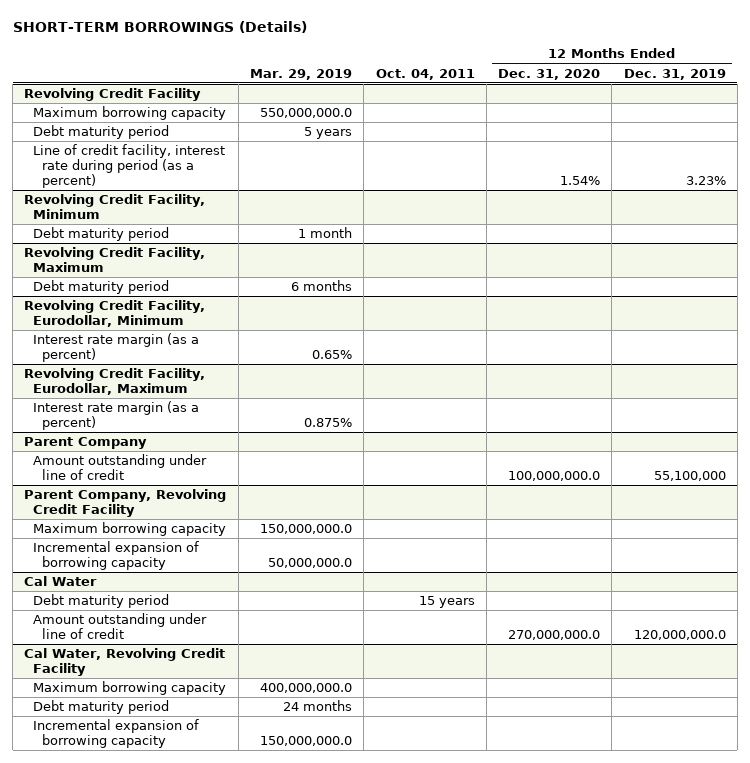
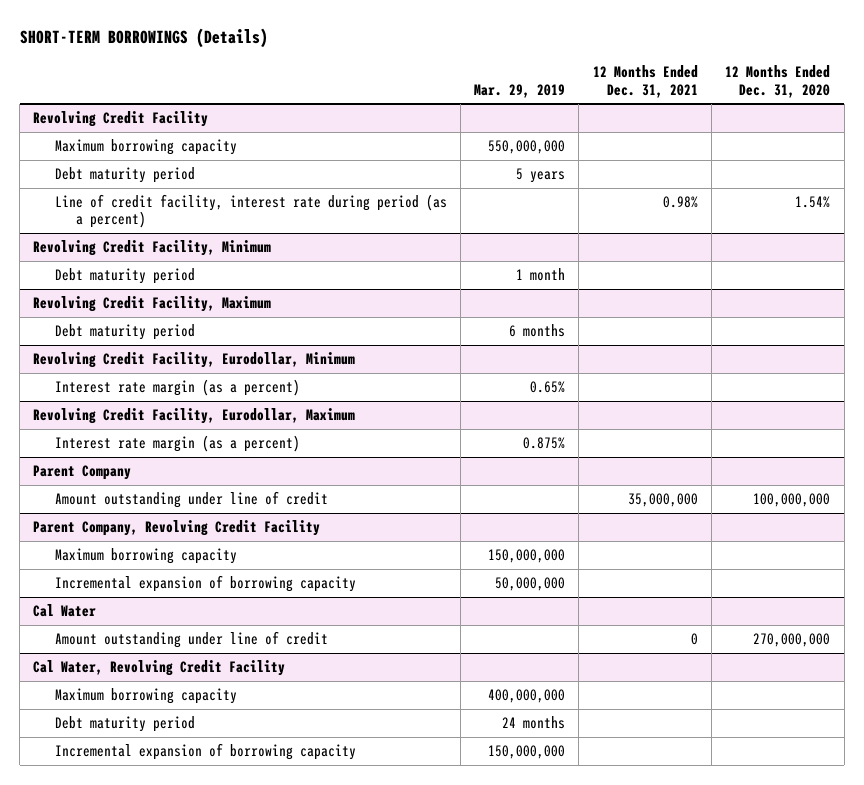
[375,68,475,80] Oct. 04, 2011 -> none
[623,68,726,80] Dec. 31, 2019 -> none
none -> [592,65,698,98] 12 Months Ended Dec. 31, 2021
[259,108,352,119] 550,000,000.0 -> [488,140,566,155] 550,000,000
[508,471,601,482] 100,000,000.0 -> [753,493,831,508] 100,000,000
[259,524,352,535] 150,000,000.0 -> [488,549,566,564] 150,000,000
[267,558,352,569] 50,000,000.0 -> [495,577,566,592] 50,000,000
[33,594,170,609] Debt maturity period -> none
[508,630,601,641] 270,000,000.0 -> [753,633,831,648] 270,000,000
[259,683,352,694] 400,000,000.0 -> [488,689,566,704] 400,000,000
[259,736,352,747] 150,000,000.0 -> [488,745,566,760] 150,000,000

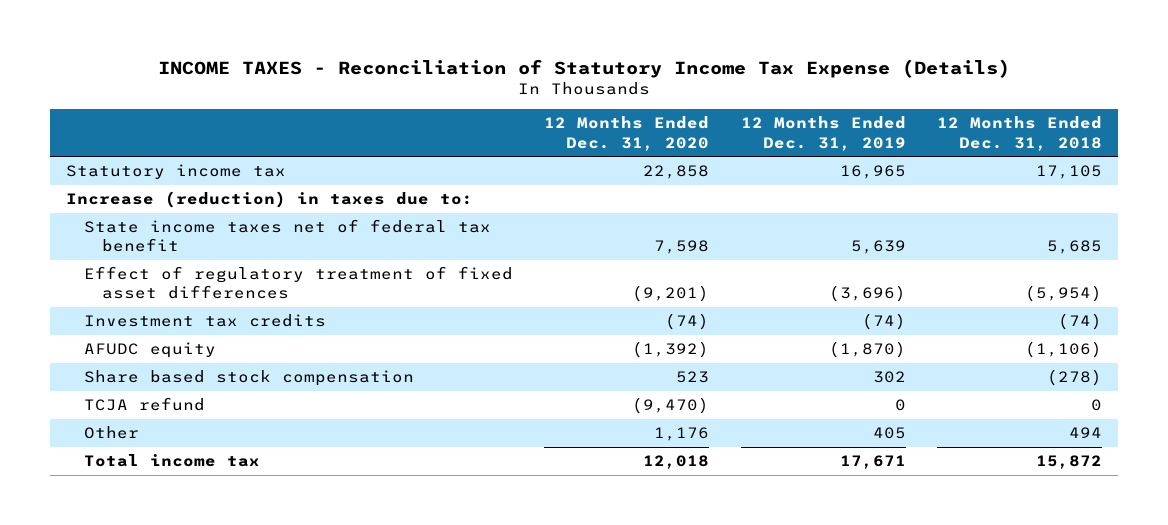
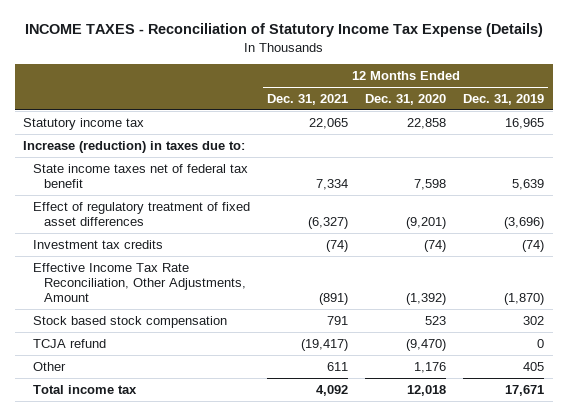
[937,116,1103,151] 12 Months Ended Dec. 31, 2018 -> none
none -> [267,93,349,105] Dec. 31, 2021
[84,342,217,359] AFUDC equity -> [33,262,246,302] Effective Income Tax Rate Reconciliation, Other Adjustments, Amount
[84,370,415,387] Share based stock compensation -> [33,315,228,328] Stock based stock compensation

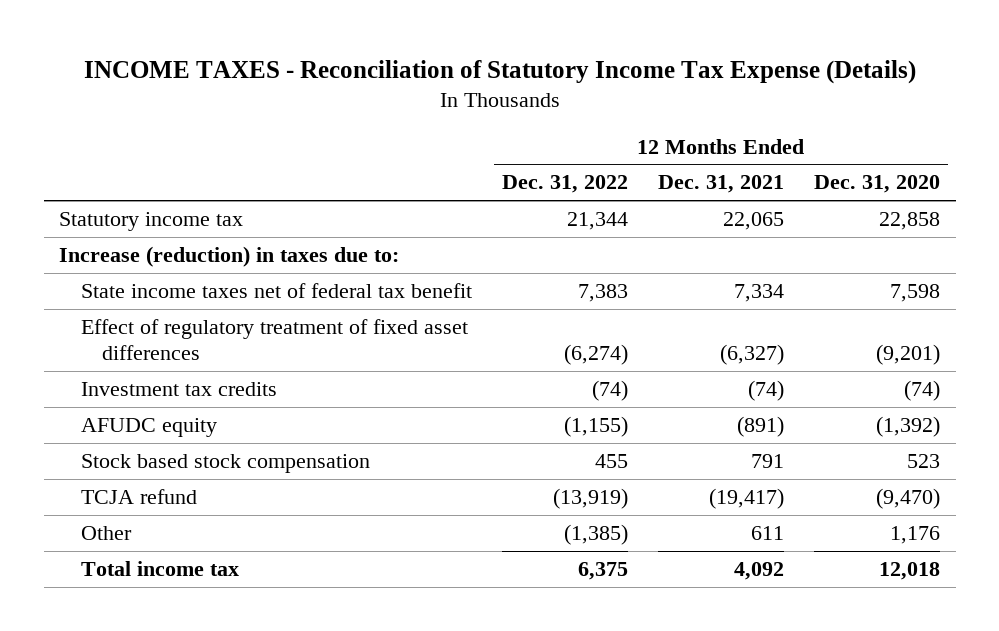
[463,93,545,105] Dec. 31, 2019 -> none
none -> [501,175,628,194] Dec. 31, 2022
[33,262,246,302] Effective Income Tax Rate Reconciliation, Other Adjustments, Amount -> [80,417,217,437] AFUDC equity

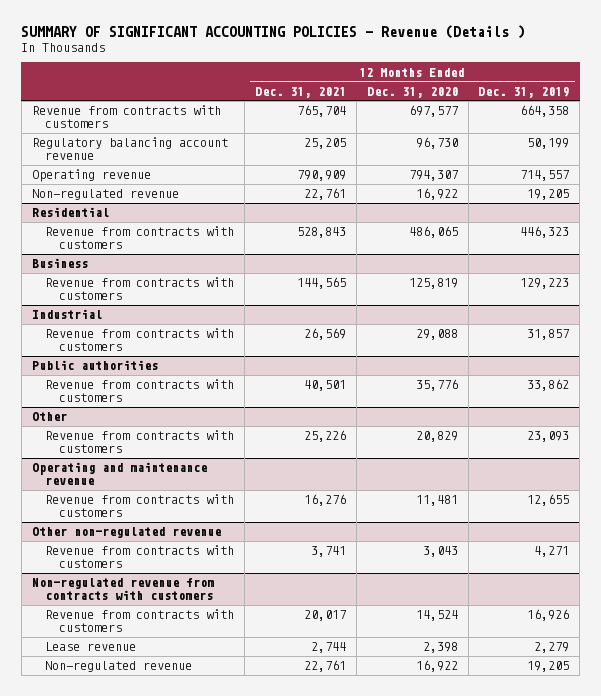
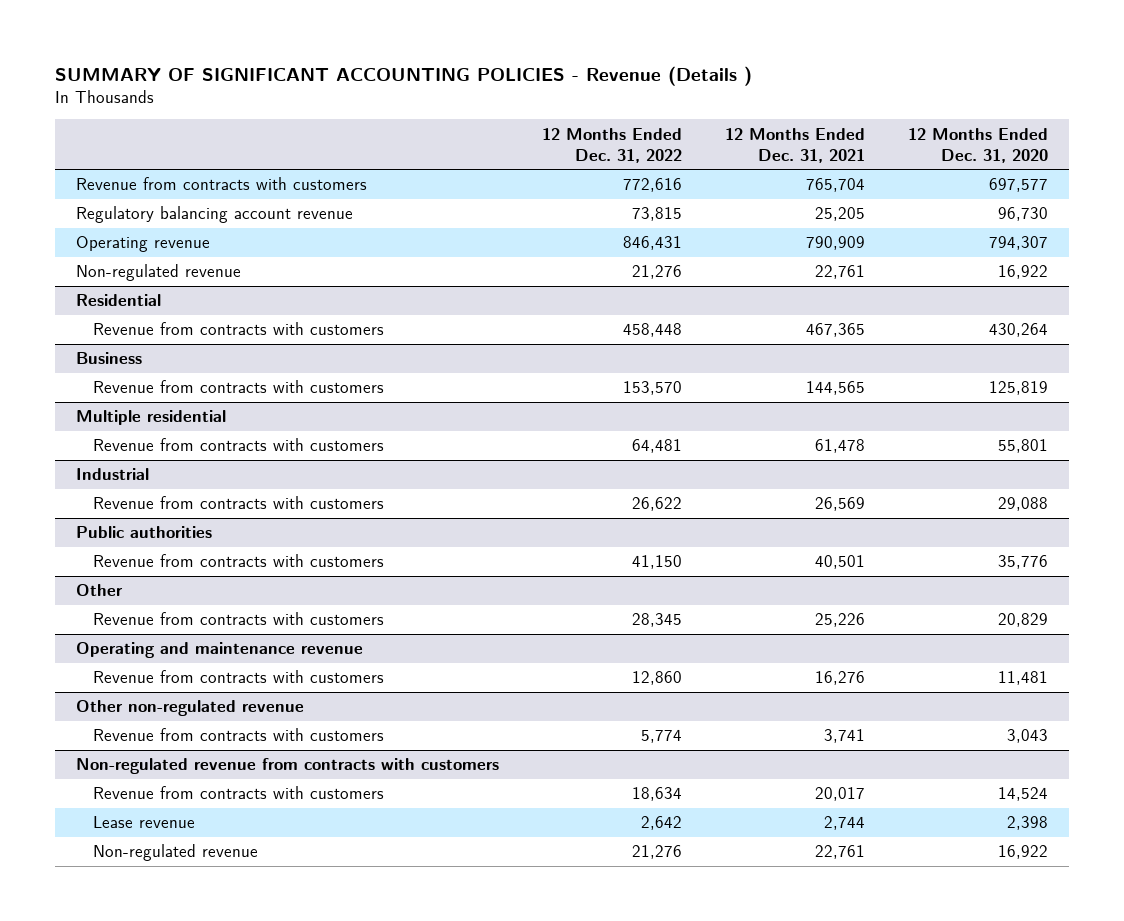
[478,86,570,98] Dec. 31, 2019 -> none
none -> [542,127,683,163] 12 Months Ended Dec. 31, 2022
[296,227,346,239] 528,843 -> [805,323,865,338] 467,365
[408,226,458,239] 486,065 -> [988,323,1048,338] 430,264
none -> [76,410,227,426] Multiple residential
none -> [93,438,385,452] Revenue from contracts with customers

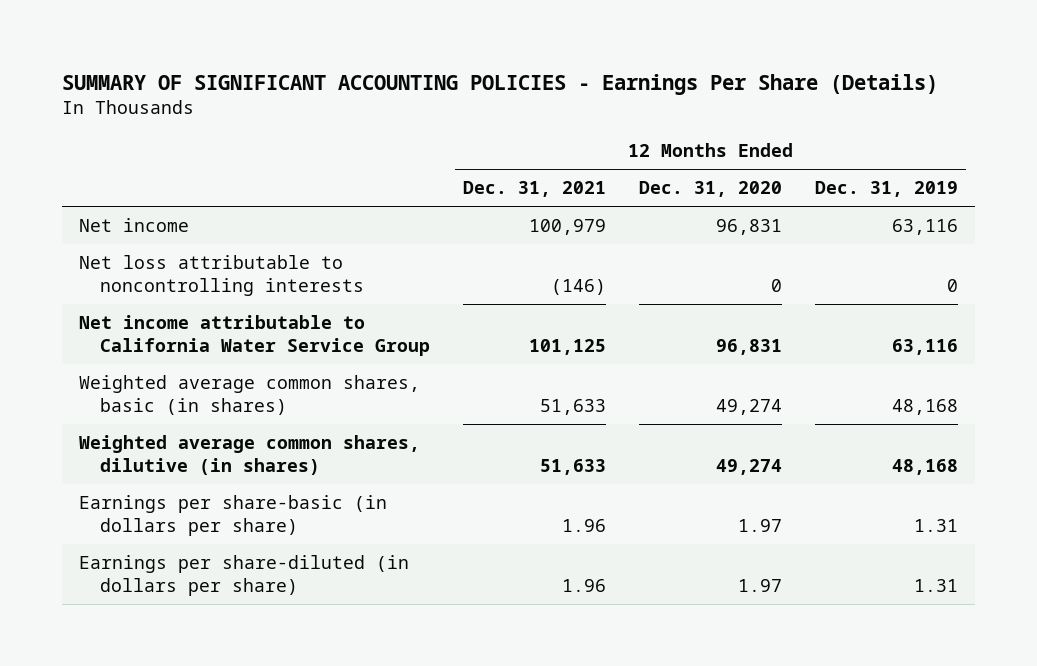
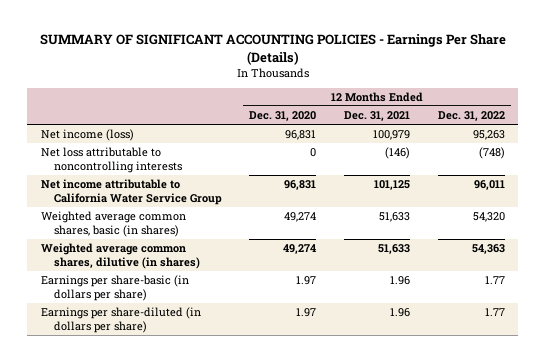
[815,180,959,197] Dec. 31, 2019 -> none
none -> [437,111,505,122] Dec. 31, 2022
[78,217,189,232] Net income -> [40,129,134,142] Net income (loss)

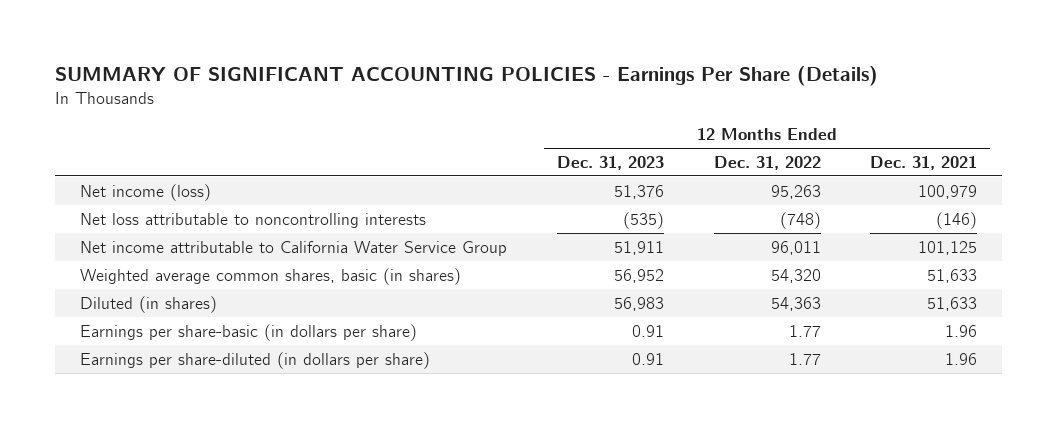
[249,111,317,122] Dec. 31, 2020 -> none
none -> [556,155,664,170] Dec. 31, 2023
[40,243,200,270] Weighted average common shares, dilutive (in shares) -> [79,295,217,313] Diluted (in shares)

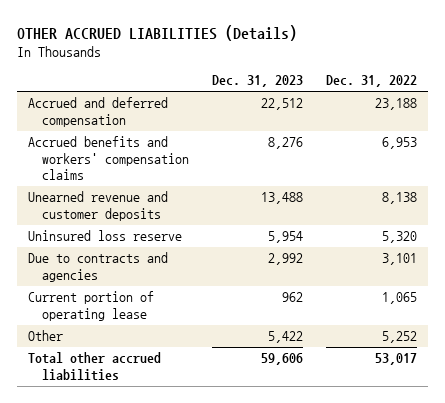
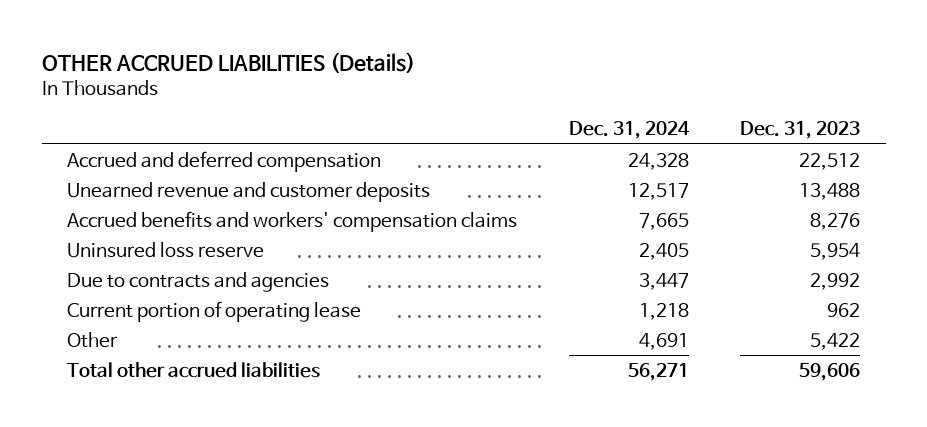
[326,75,418,88] Dec. 31, 2022 -> none
none -> [568,121,690,140] Dec. 31, 2024
[28,136,190,181] Accrued benefits and workers' compensation claims -> [67,210,518,232] Accrued benefits and workers' compensation claims

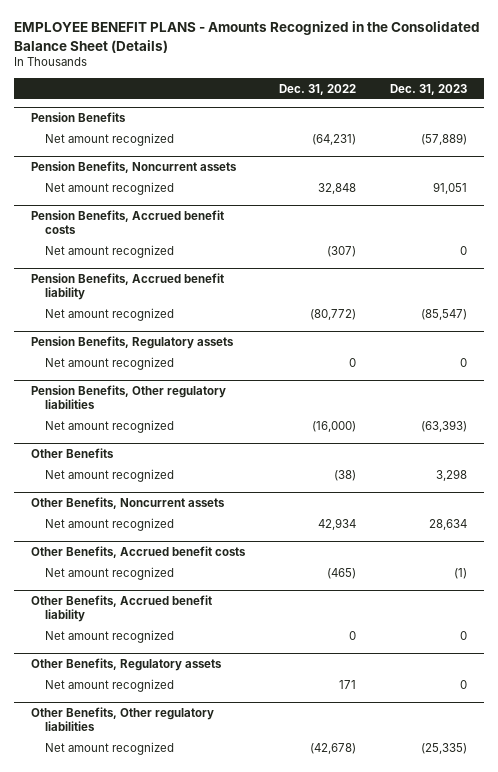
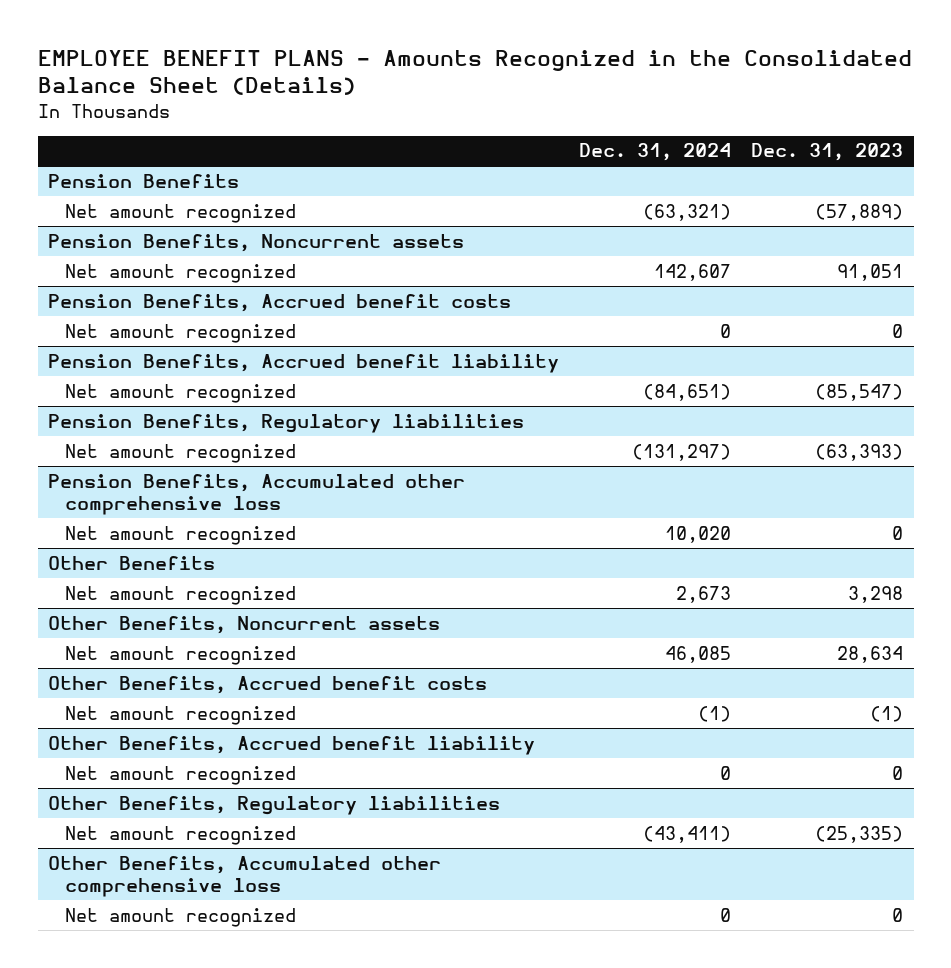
[279,83,357,95] Dec. 31, 2022 -> none
none -> [579,143,732,162] Dec. 31, 2024
[31,335,235,349] Pension Benefits, Regulatory assets -> none
[44,356,174,370] Net amount recognized -> none
[31,384,227,409] Pension Benefits, Other regulatory liabilities -> [47,413,524,433] Pension Benefits, Regulatory liabilities
none -> [47,473,465,516] Pension Benefits, Accumulated other comprehensive loss
none -> [64,525,296,545] Net amount recognized
[31,657,223,671] Other Benefits, Regulatory assets -> none
[44,678,174,692] Net amount recognized -> none
[31,706,215,731] Other Benefits, Other regulatory liabilities -> [47,795,500,815] Other Benefits, Regulatory liabilities
none -> [47,855,441,898] Other Benefits, Accumulated other comprehensive loss
none -> [64,907,296,927] Net amount recognized

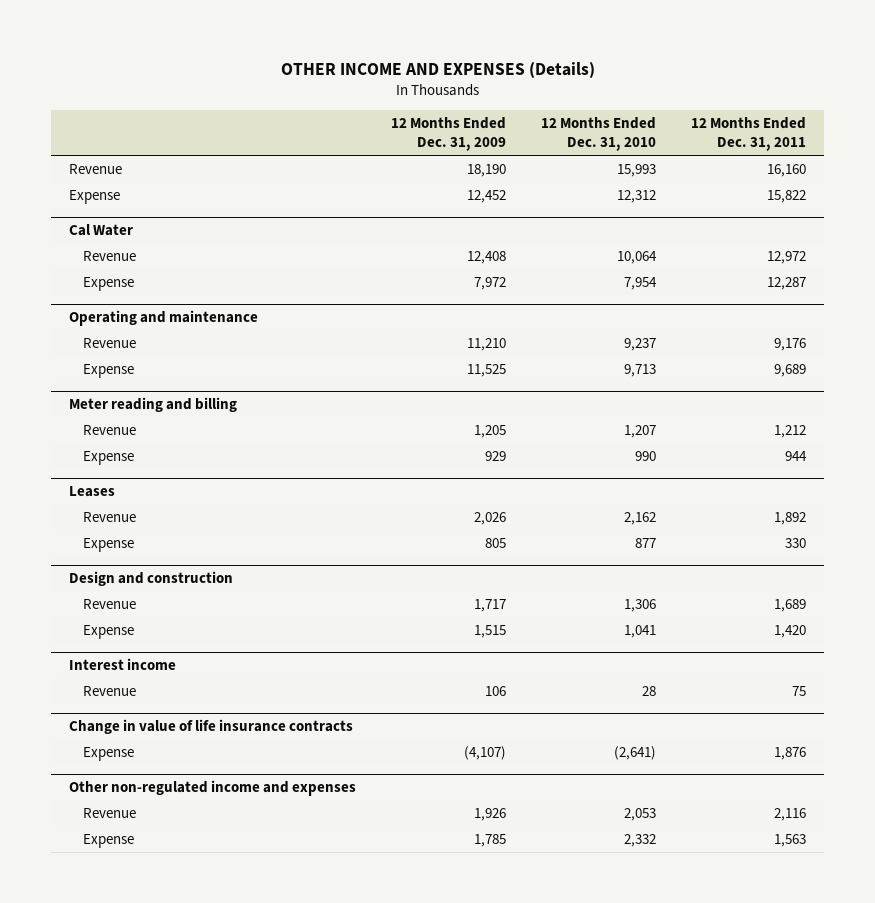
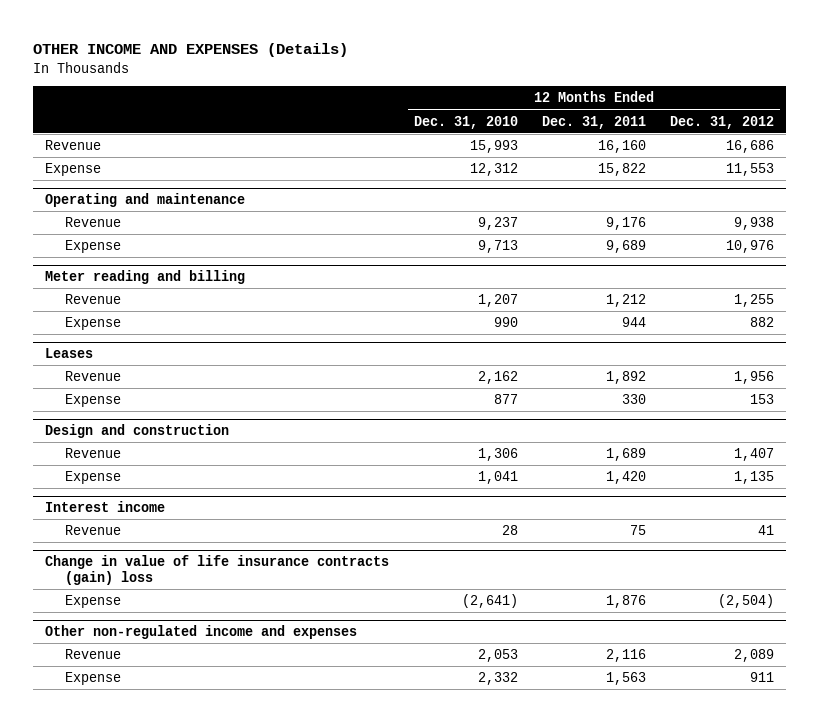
[391,117,507,152] 12 Months Ended Dec. 31, 2009 -> none
none -> [670,115,775,129] Dec. 31, 2012
[68,224,133,237] Cal Water -> none
[82,250,136,261] Revenue -> none
[82,276,134,291] Expense -> none
[68,719,353,735] Change in value of life insurance contracts -> [45,555,390,586] Change in value of life insurance contracts (gain) loss

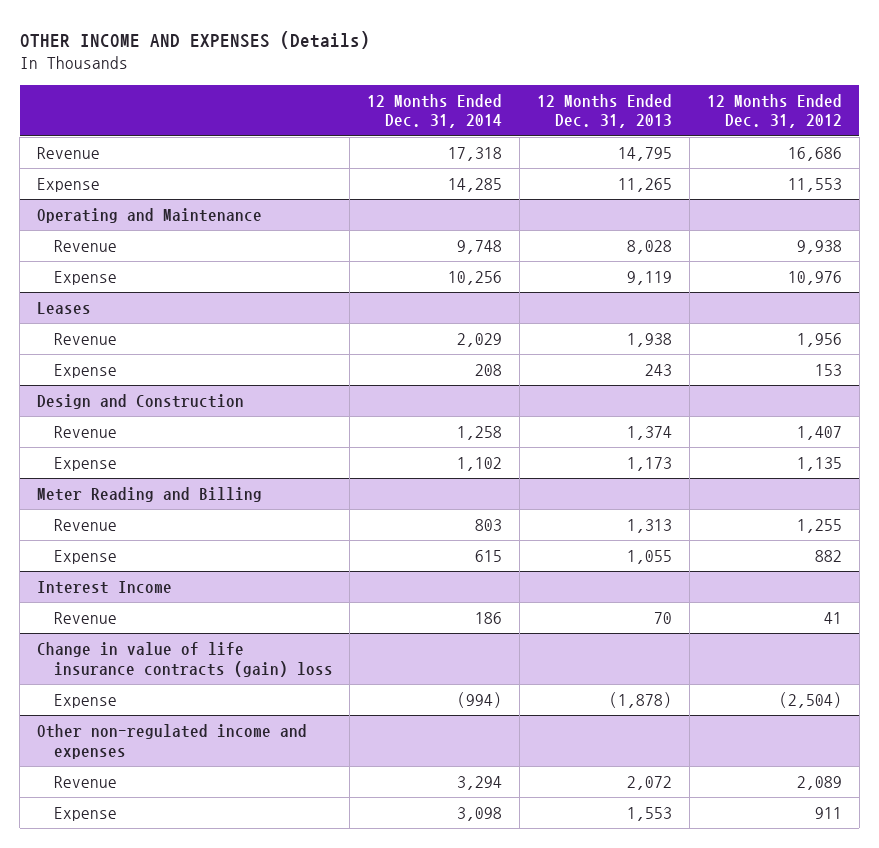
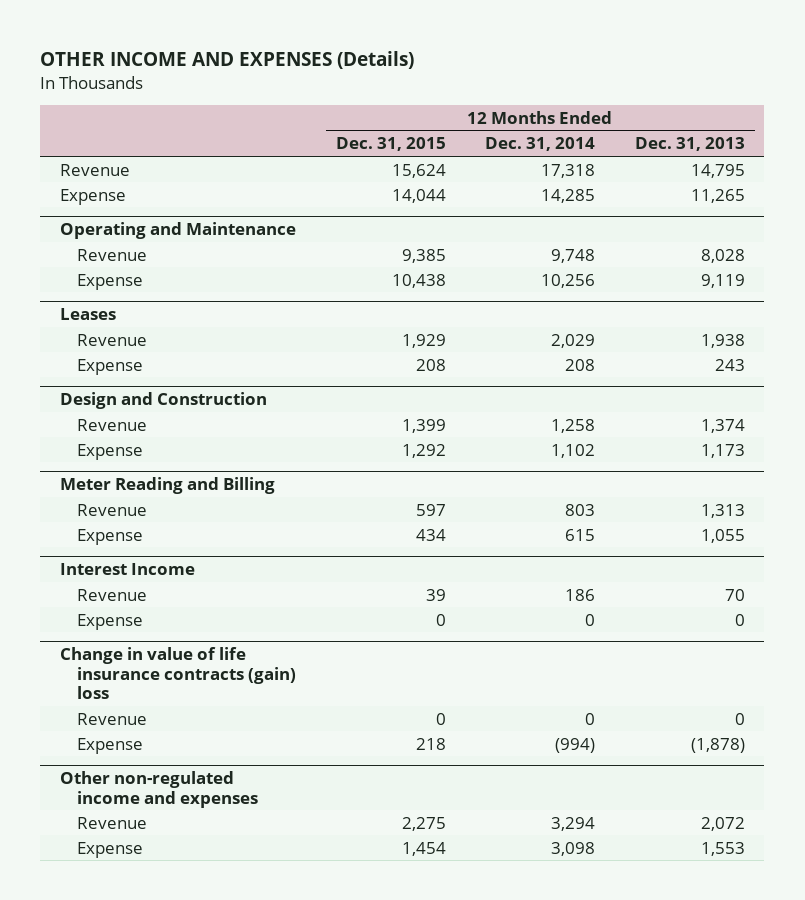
[706,93,842,129] 12 Months Ended Dec. 31, 2012 -> none
none -> [335,137,446,152] Dec. 31, 2015
none -> [77,613,144,630] Expense
none -> [77,712,148,725] Revenue

